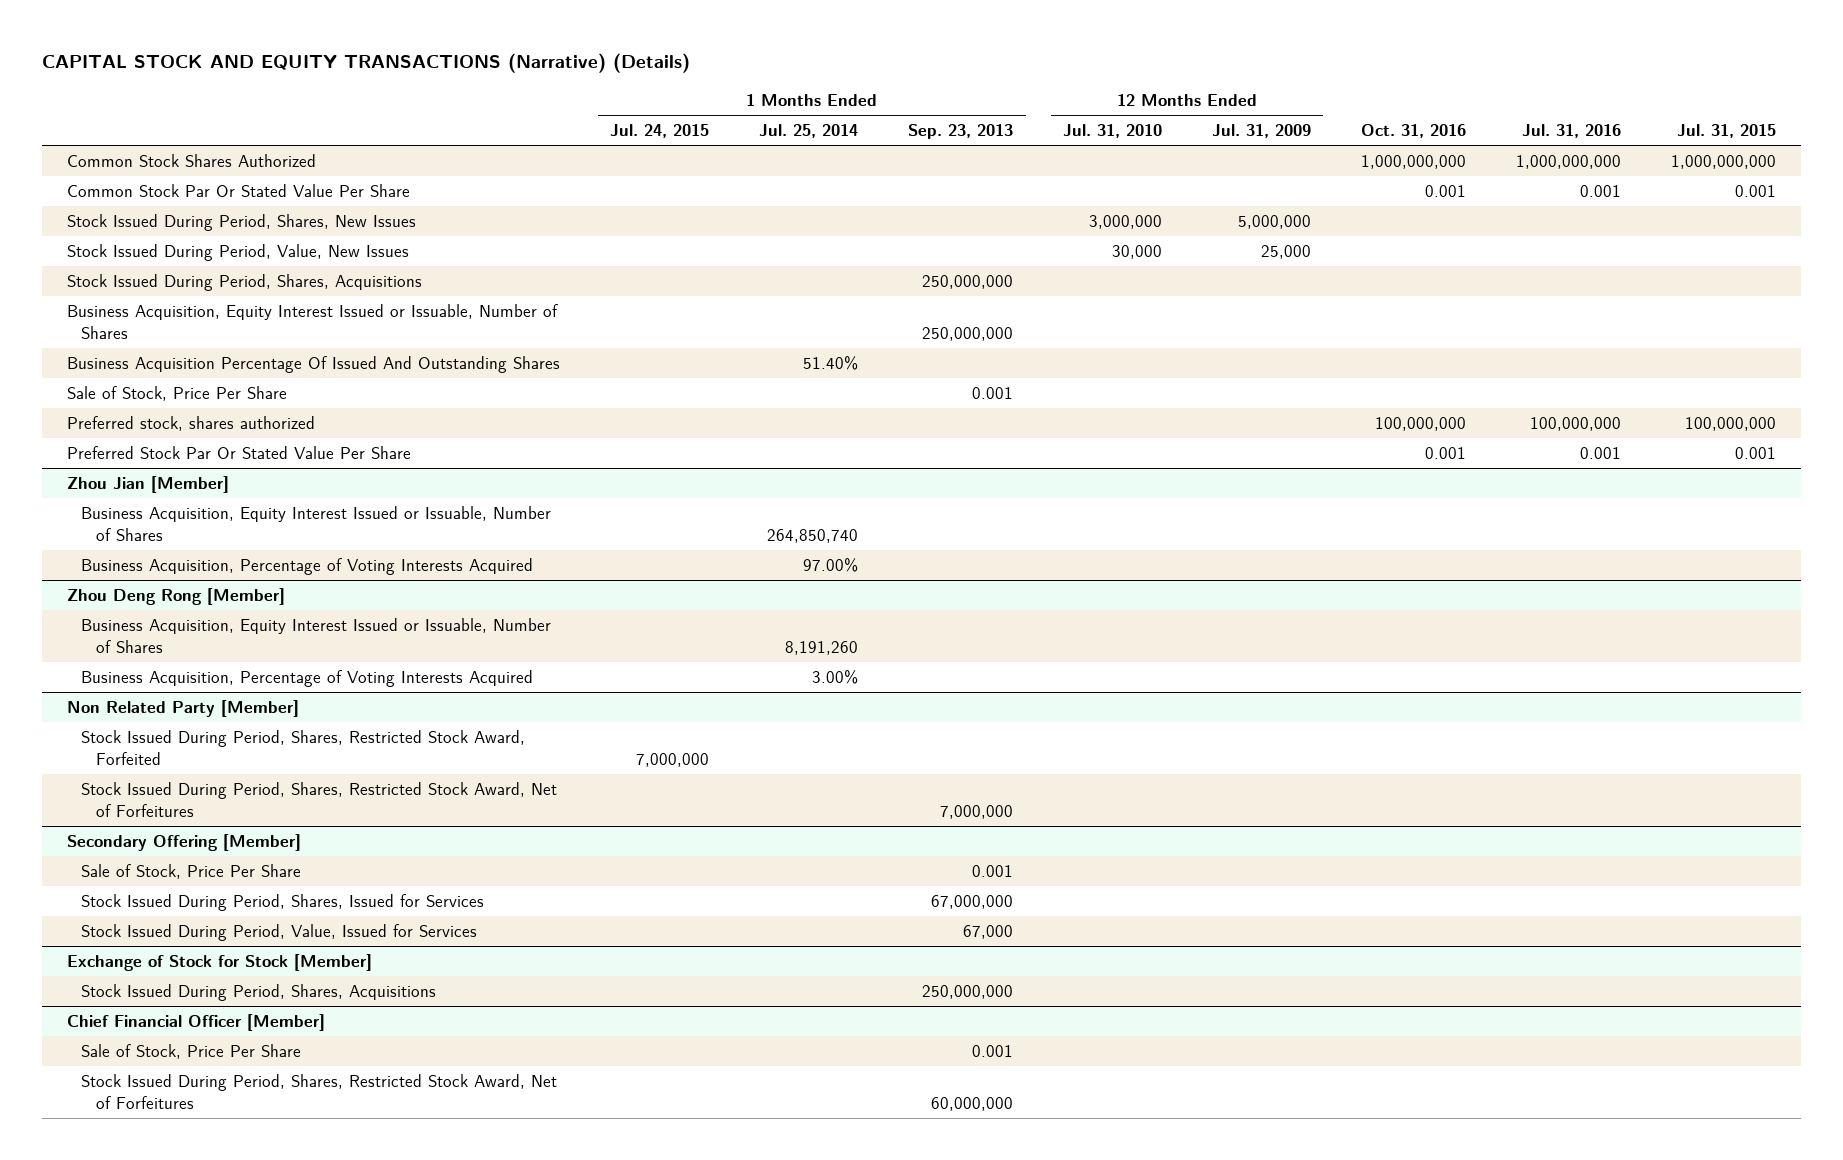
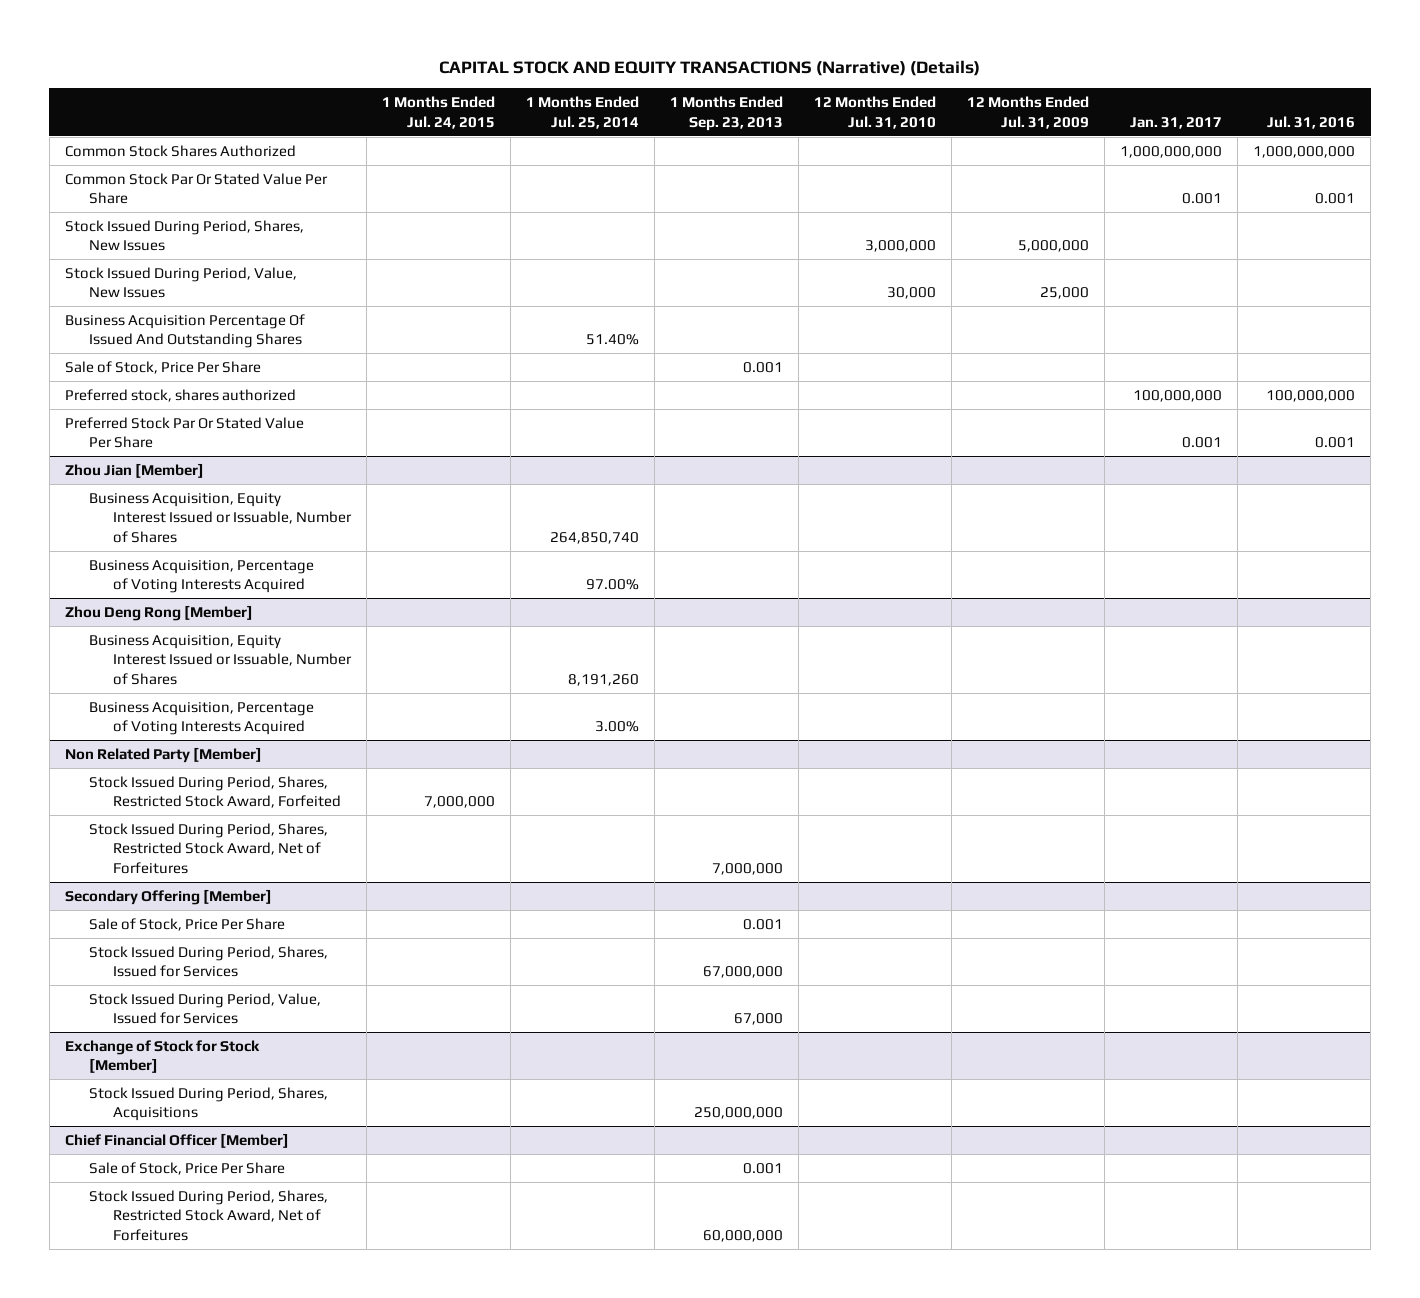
[1360,123,1466,138] Oct. 31, 2016 -> none
[1676,123,1776,138] Jul. 31, 2015 -> none
none -> [1130,116,1223,129] Jan. 31, 2017
[67,273,423,291] Stock Issued During Period, Shares, Acquisitions -> none
[67,303,559,339] Business Acquisition, Equity Interest Issued or Issuable, Number of Shares -> none

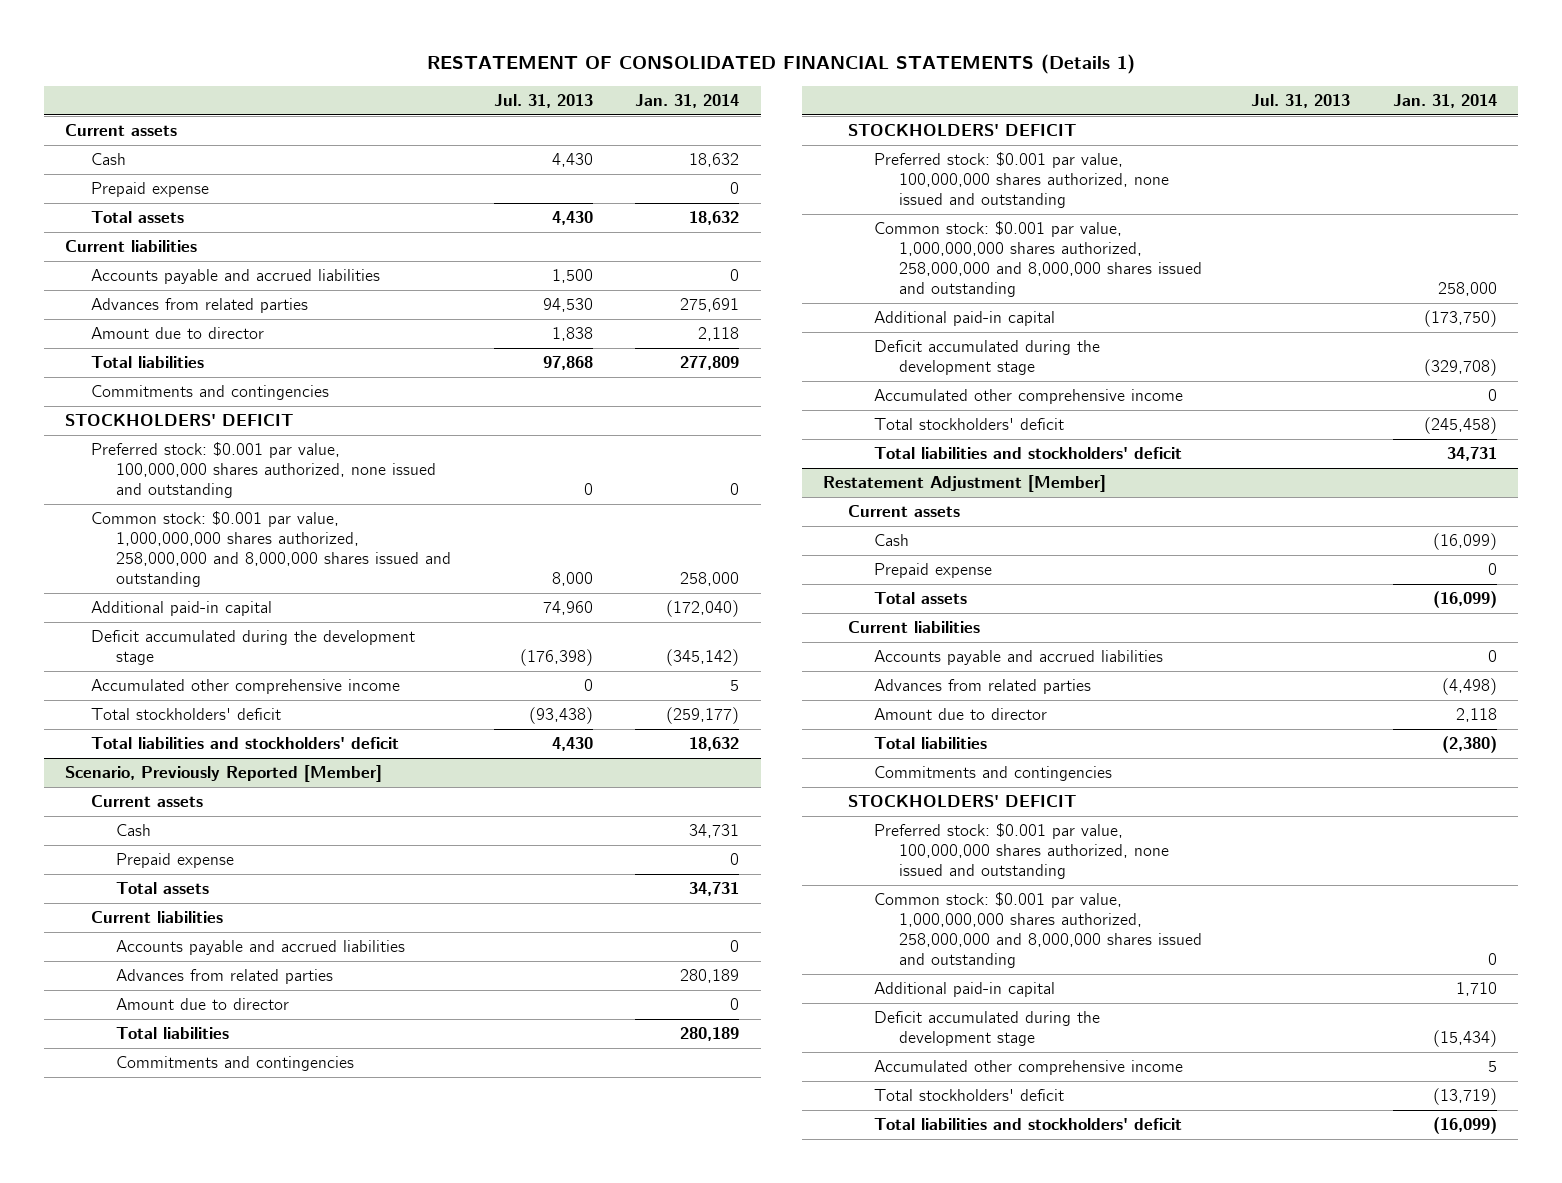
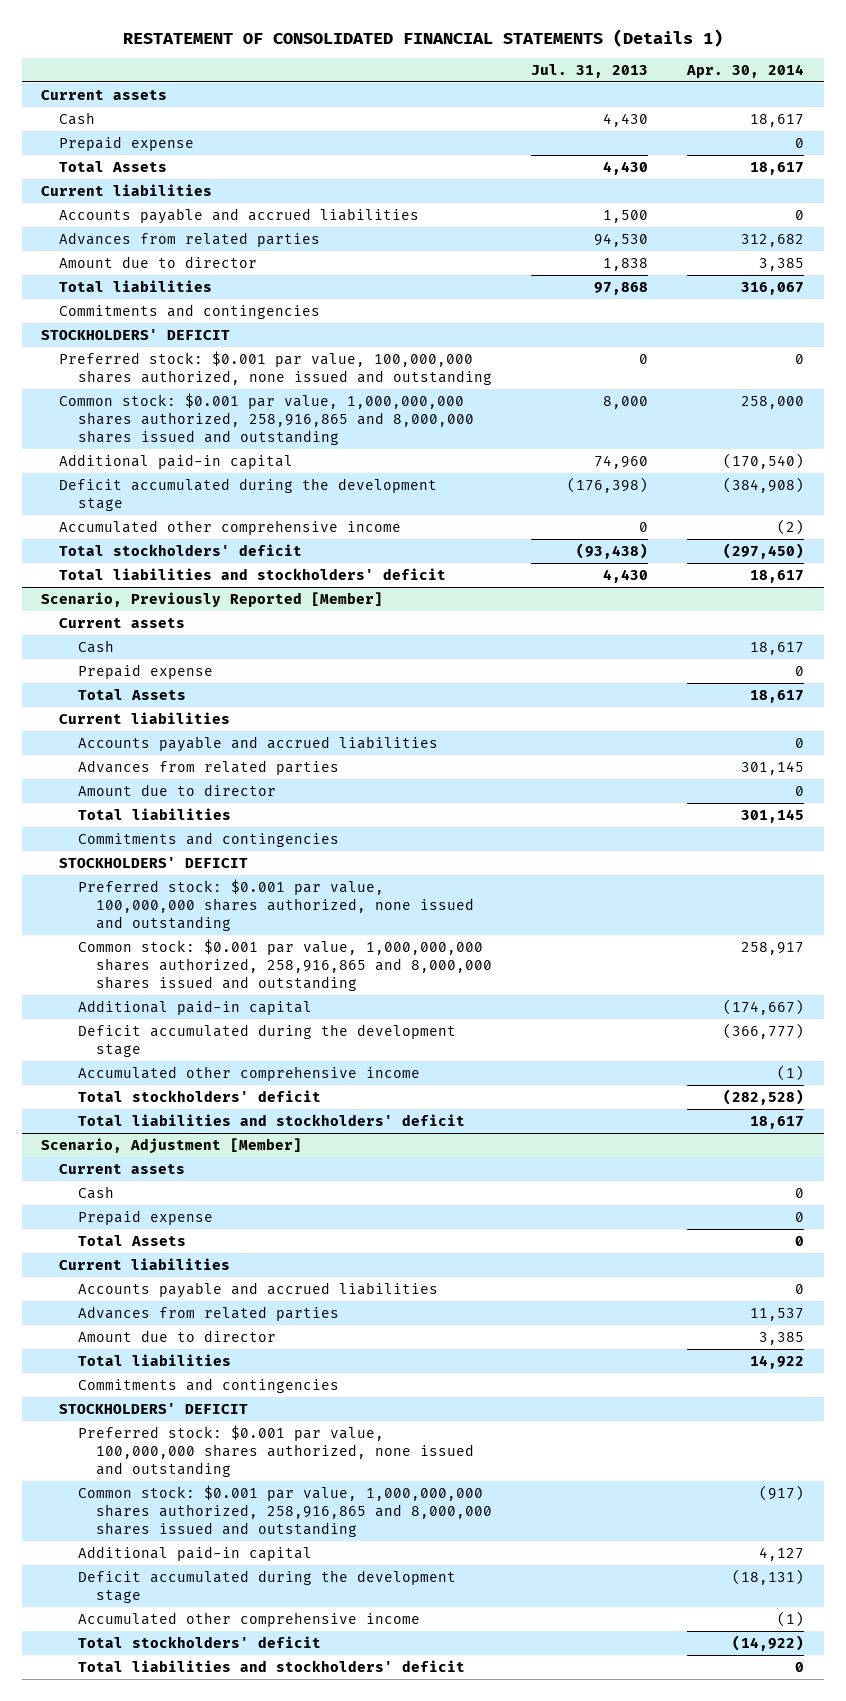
[635,93,740,108] Jan. 31, 2014 -> none
none -> [686,63,805,78] Apr. 30, 2014
[90,211,184,224] Total assets -> [59,160,168,172] Total Assets
[90,511,452,587] Common stock: $0.001 par value, 1,000,000,000 shares authorized, 258,000,000 and 8,000,000 shares issued and outstanding -> [59,392,474,445] Common stock: $0.001 par value, 1,000,000,000 shares authorized, 258,916,865 and 8,000,000 shares issued and outstanding
[116,882,210,895] Total assets -> [77,688,186,700] Total Assets
[873,221,1203,297] Common stock: $0.001 par value, 1,000,000,000 shares authorized, 258,000,000 and 8,000,000 shares issued and outstanding -> [77,938,492,991] Common stock: $0.001 par value, 1,000,000,000 shares authorized, 258,916,865 and 8,000,000 shares issued and outstanding
[822,475,1106,493] Restatement Adjustment [Member] -> none
[848,505,961,518] Current assets -> none
[873,534,909,547] Cash -> none
[873,563,992,579] Prepaid expense -> none
[873,592,967,605] Total assets -> none
[848,621,981,634] Current liabilities -> none
[873,650,1163,666] Accounts payable and accrued liabilities -> none
[873,679,1091,695] Advances from related parties -> none
[873,708,1047,721] Amount due to director -> none
[873,737,987,750] Total liabilities -> none
[873,766,1112,782] Commitments and contingencies -> none
[848,795,1077,808] STOCKHOLDERS' DEFICIT -> none
[873,823,1170,880] Preferred stock: $0.001 par value, 100,000,000 shares authorized, none issued and outstanding -> none
[873,892,1203,968] Common stock: $0.001 par value, 1,000,000,000 shares authorized, 258,000,000 and 8,000,000 shares issued and outstanding -> none
[873,982,1055,998] Additional paid-in capital -> none
[873,1011,1100,1047] Deficit accumulated during the development stage -> none
[873,1060,1183,1076] Accumulated other comprehensive income -> none
[873,1089,1064,1102] Total stockholders' deficit -> none
[873,1118,1182,1131] Total liabilities and stockholders' deficit -> none
none -> [41,1137,303,1154] Scenario, Adjustment [Member]
none -> [59,1163,186,1174] Current assets
none -> [77,1185,114,1199] Cash
none -> [77,1209,213,1225] Prepaid expense
none -> [77,1234,186,1246] Total Assets
none -> [59,1257,231,1270] Current liabilities
none -> [77,1281,438,1298] Accounts payable and accrued liabilities
none -> [77,1305,339,1321] Advances from related parties
none -> [77,1329,276,1342] Amount due to director
none -> [77,1353,231,1366] Total liabilities
none -> [77,1377,339,1393] Commitments and contingencies
none -> [59,1402,249,1414] STOCKHOLDERS' DEFICIT
none -> [77,1424,474,1477] Preferred stock: $0.001 par value, 100,000,000 shares authorized, none issued and outstanding
none -> [77,1484,492,1537] Common stock: $0.001 par value, 1,000,000,000 shares authorized, 258,916,865 and 8,000,000 shares issued and outstanding
none -> [77,1545,312,1561] Additional paid-in capital
none -> [77,1569,456,1603] Deficit accumulated during the development stage
none -> [77,1611,420,1627] Accumulated other comprehensive income
none -> [77,1635,321,1648] Total stockholders' deficit
none -> [77,1659,465,1672] Total liabilities and stockholders' deficit

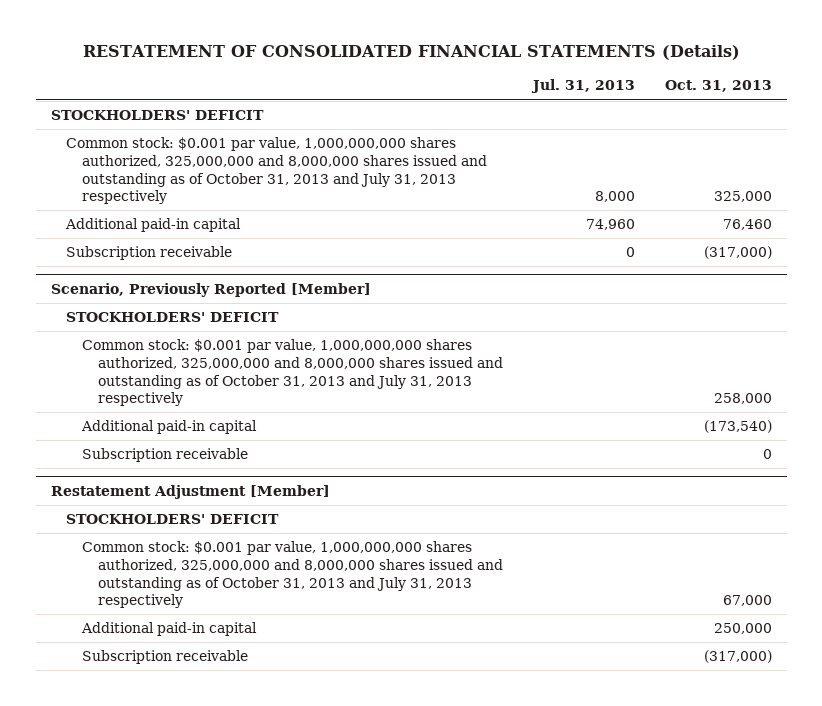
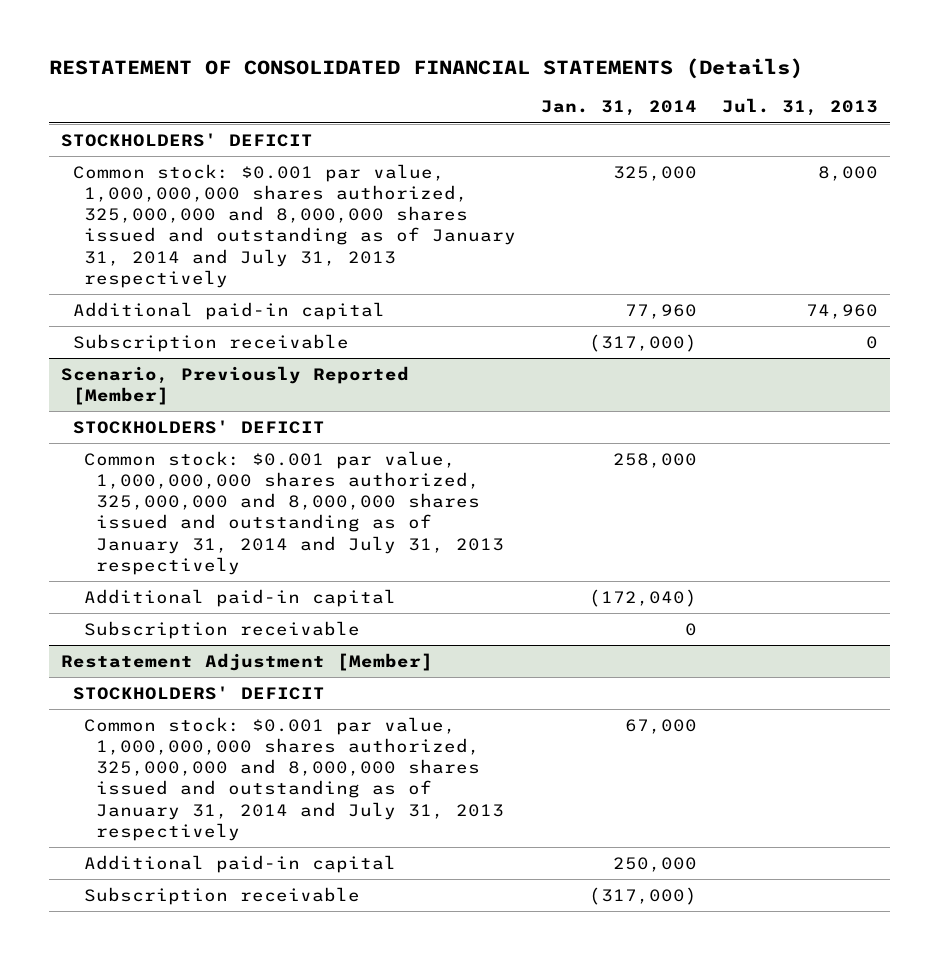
[664,80,772,93] Oct. 31, 2013 -> none
none -> [541,100,698,117] Jan. 31, 2014
[66,137,488,205] Common stock: $0.001 par value, 1,000,000,000 shares authorized, 325,000,000 and 8,000,000 shares issued and outstanding as of October 31, 2013 and July 31, 2013 respectively -> [72,163,517,288] Common stock: $0.001 par value, 1,000,000,000 shares authorized, 325,000,000 and 8,000,000 shares issued and outstanding as of January 31, 2014 and July 31, 2013 respectively
[82,339,504,407] Common stock: $0.001 par value, 1,000,000,000 shares authorized, 325,000,000 and 8,000,000 shares issued and outstanding as of October 31, 2013 and July 31, 2013 respectively -> [84,450,505,575] Common stock: $0.001 par value, 1,000,000,000 shares authorized, 325,000,000 and 8,000,000 shares issued and outstanding as of January 31, 2014 and July 31, 2013 respectively
[82,541,504,609] Common stock: $0.001 par value, 1,000,000,000 shares authorized, 325,000,000 and 8,000,000 shares issued and outstanding as of October 31, 2013 and July 31, 2013 respectively -> [84,716,505,841] Common stock: $0.001 par value, 1,000,000,000 shares authorized, 325,000,000 and 8,000,000 shares issued and outstanding as of January 31, 2014 and July 31, 2013 respectively

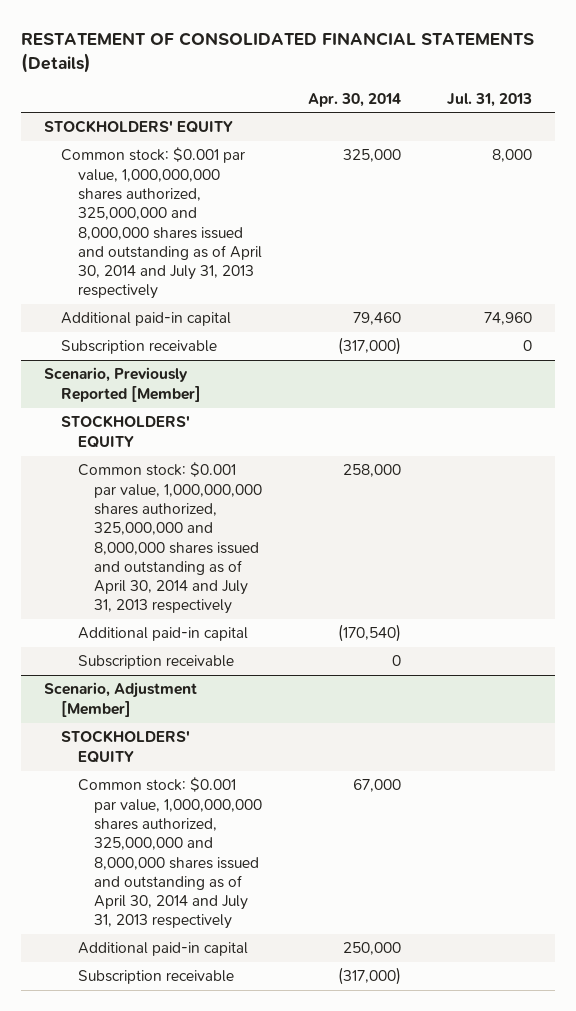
[541,100,698,117] Jan. 31, 2014 -> none
none -> [308,92,402,107] Apr. 30, 2014
[60,132,313,147] STOCKHOLDERS' DEFICIT -> [44,120,234,134] STOCKHOLDERS' EQUITY
[72,163,517,288] Common stock: $0.001 par value, 1,000,000,000 shares authorized, 325,000,000 and 8,000,000 shares issued and outstanding as of January 31, 2014 and July 31, 2013 respectively -> [61,147,262,300] Common stock: $0.001 par value, 1,000,000,000 shares authorized, 325,000,000 and 8,000,000 shares issued and outstanding as of April 30, 2014 and July 31, 2013 respectively
[72,419,325,434] STOCKHOLDERS' DEFICIT -> [61,415,191,448] STOCKHOLDERS' EQUITY
[84,450,505,575] Common stock: $0.001 par value, 1,000,000,000 shares authorized, 325,000,000 and 8,000,000 shares issued and outstanding as of January 31, 2014 and July 31, 2013 respectively -> [77,462,263,615] Common stock: $0.001 par value, 1,000,000,000 shares authorized, 325,000,000 and 8,000,000 shares issued and outstanding as of April 30, 2014 and July 31, 2013 respectively
[60,652,433,671] Restatement Adjustment [Member] -> none
[72,685,325,700] STOCKHOLDERS' DEFICIT -> none
[84,716,505,841] Common stock: $0.001 par value, 1,000,000,000 shares authorized, 325,000,000 and 8,000,000 shares issued and outstanding as of January 31, 2014 and July 31, 2013 respectively -> none
[84,854,397,873] Additional paid-in capital -> none
[84,886,361,905] Subscription receivable -> none
none -> [44,682,198,717] Scenario, Adjustment [Member]
none -> [61,730,191,763] STOCKHOLDERS' EQUITY
none -> [77,777,263,930] Common stock: $0.001 par value, 1,000,000,000 shares authorized, 325,000,000 and 8,000,000 shares issued and outstanding as of April 30, 2014 and July 31, 2013 respectively
none -> [77,942,248,957] Additional paid-in capital
none -> [77,970,234,985] Subscription receivable

